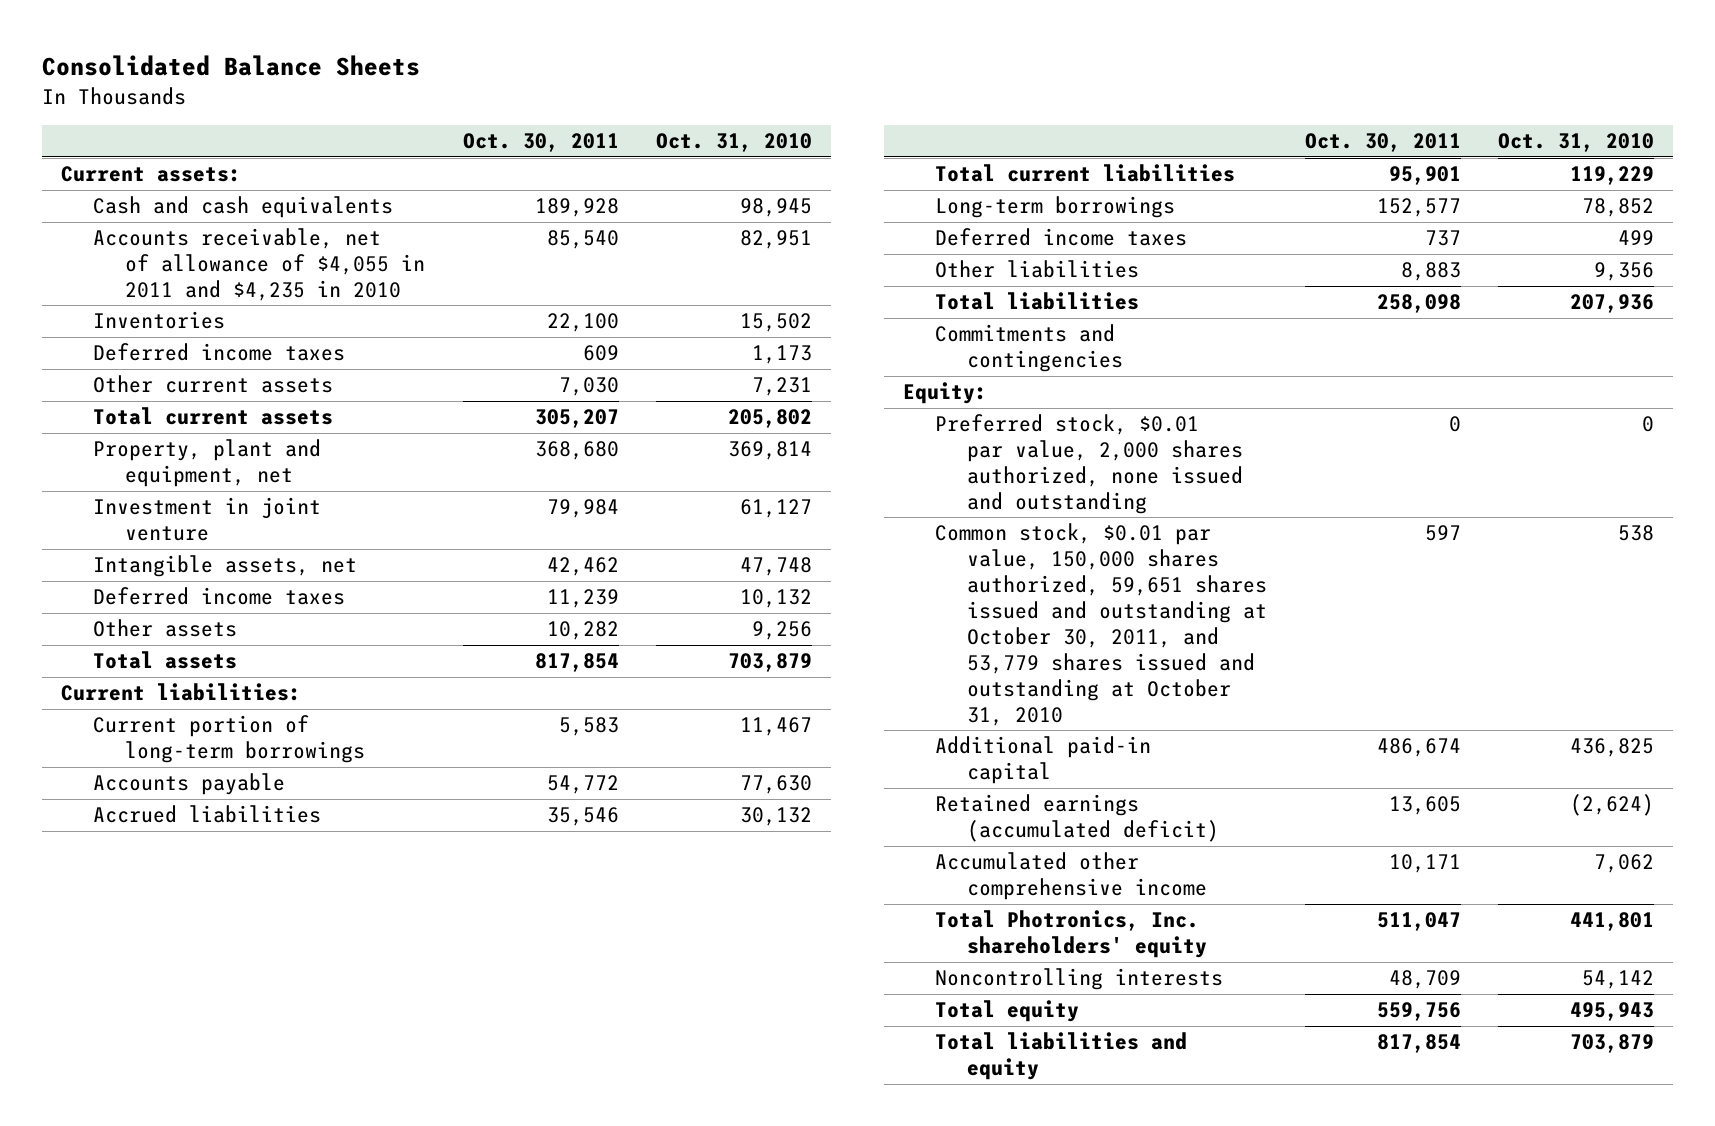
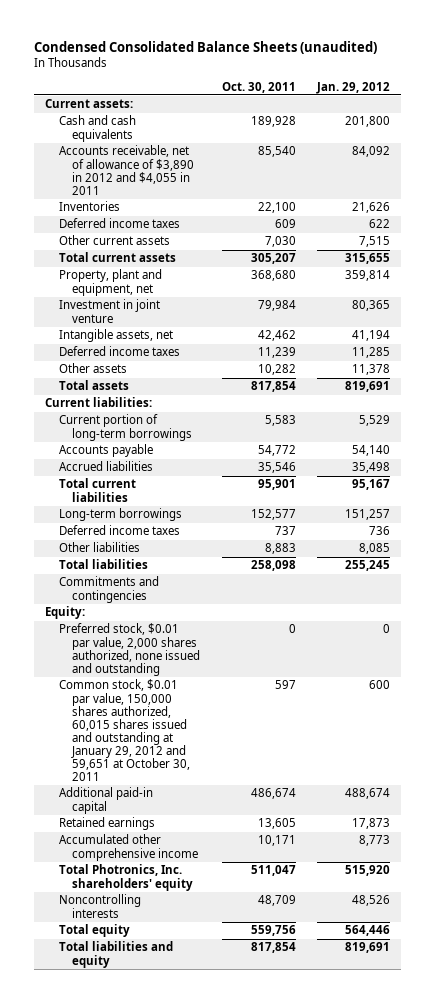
[42,55,421,77] Consolidated Balance Sheets -> [34,40,378,54] Condensed Consolidated Balance Sheets (unaudited)
[656,133,813,153] Oct. 31, 2010 -> none
none -> [316,81,391,94] Jan. 29, 2012
[93,228,426,302] Accounts receivable, net of allowance of $4,055 in 2011 and $4,235 in 2010 -> [58,145,195,195] Accounts receivable, net of allowance of $3,890 in 2012 and $4,055 in 2011
[935,523,1268,726] Common stock, $0.01 par value, 150,000 shares authorized, 59,651 shares issued and outstanding at October 30, 2011, and 53,779 shares issued and outstanding at October 31, 2010 -> [58,679,191,782] Common stock, $0.01 par value, 150,000 shares authorized, 60,015 shares issued and outstanding at January 29, 2012 and 59,651 at October 30, 2011
[935,794,1220,843] Retained earnings (accumulated deficit) -> [58,817,155,831] Retained earnings

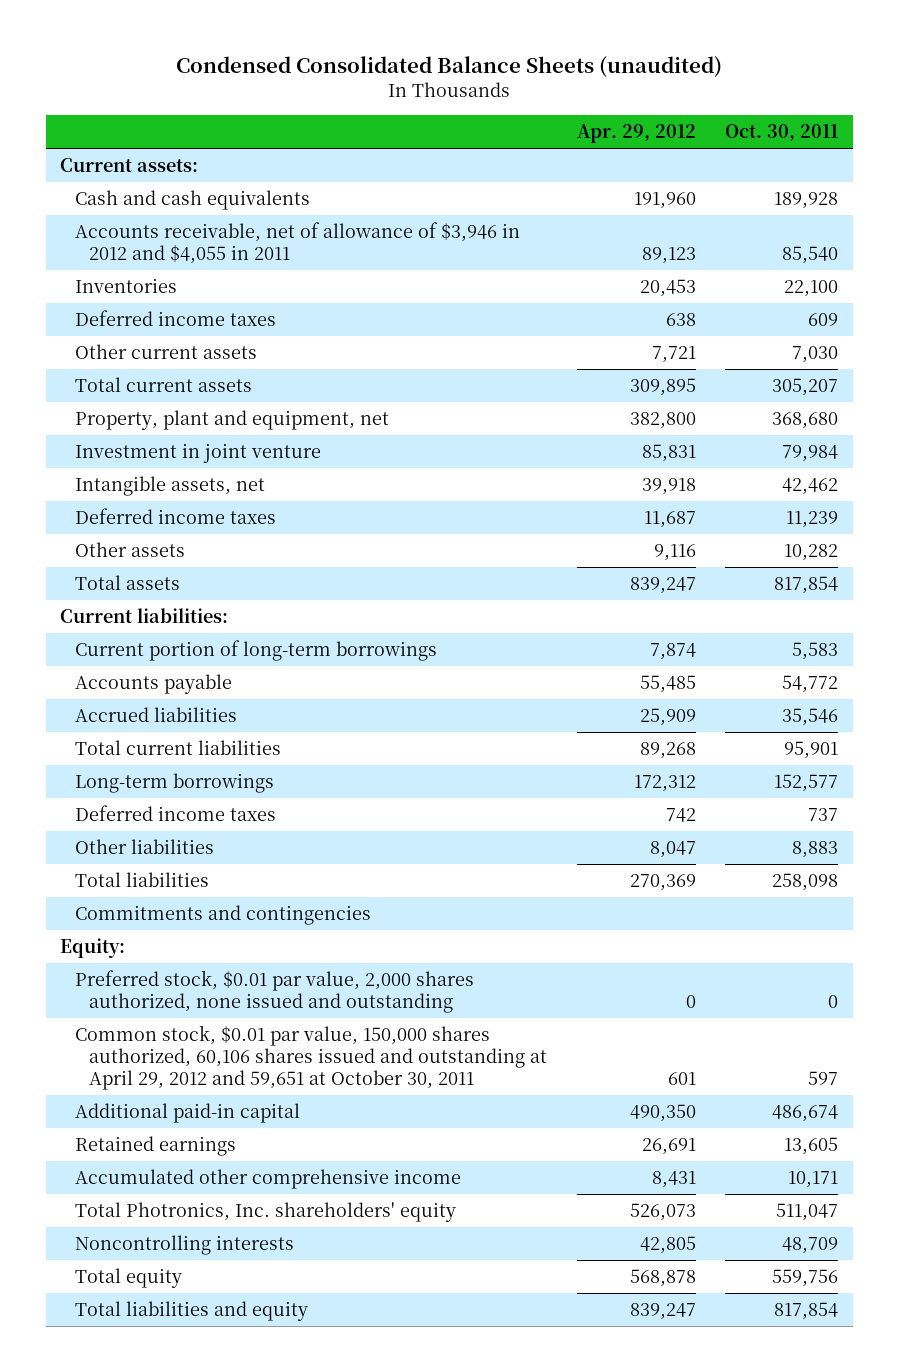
[316,81,391,94] Jan. 29, 2012 -> none
none -> [576,124,696,144] Apr. 29, 2012
[58,145,195,195] Accounts receivable, net of allowance of $3,890 in 2012 and $4,055 in 2011 -> [74,221,520,265] Accounts receivable, net of allowance of $3,946 in 2012 and $4,055 in 2011
[58,679,191,782] Common stock, $0.01 par value, 150,000 shares authorized, 60,015 shares issued and outstanding at January 29, 2012 and 59,651 at October 30, 2011 -> [74,1024,548,1091] Common stock, $0.01 par value, 150,000 shares authorized, 60,106 shares issued and outstanding at April 29, 2012 and 59,651 at October 30, 2011

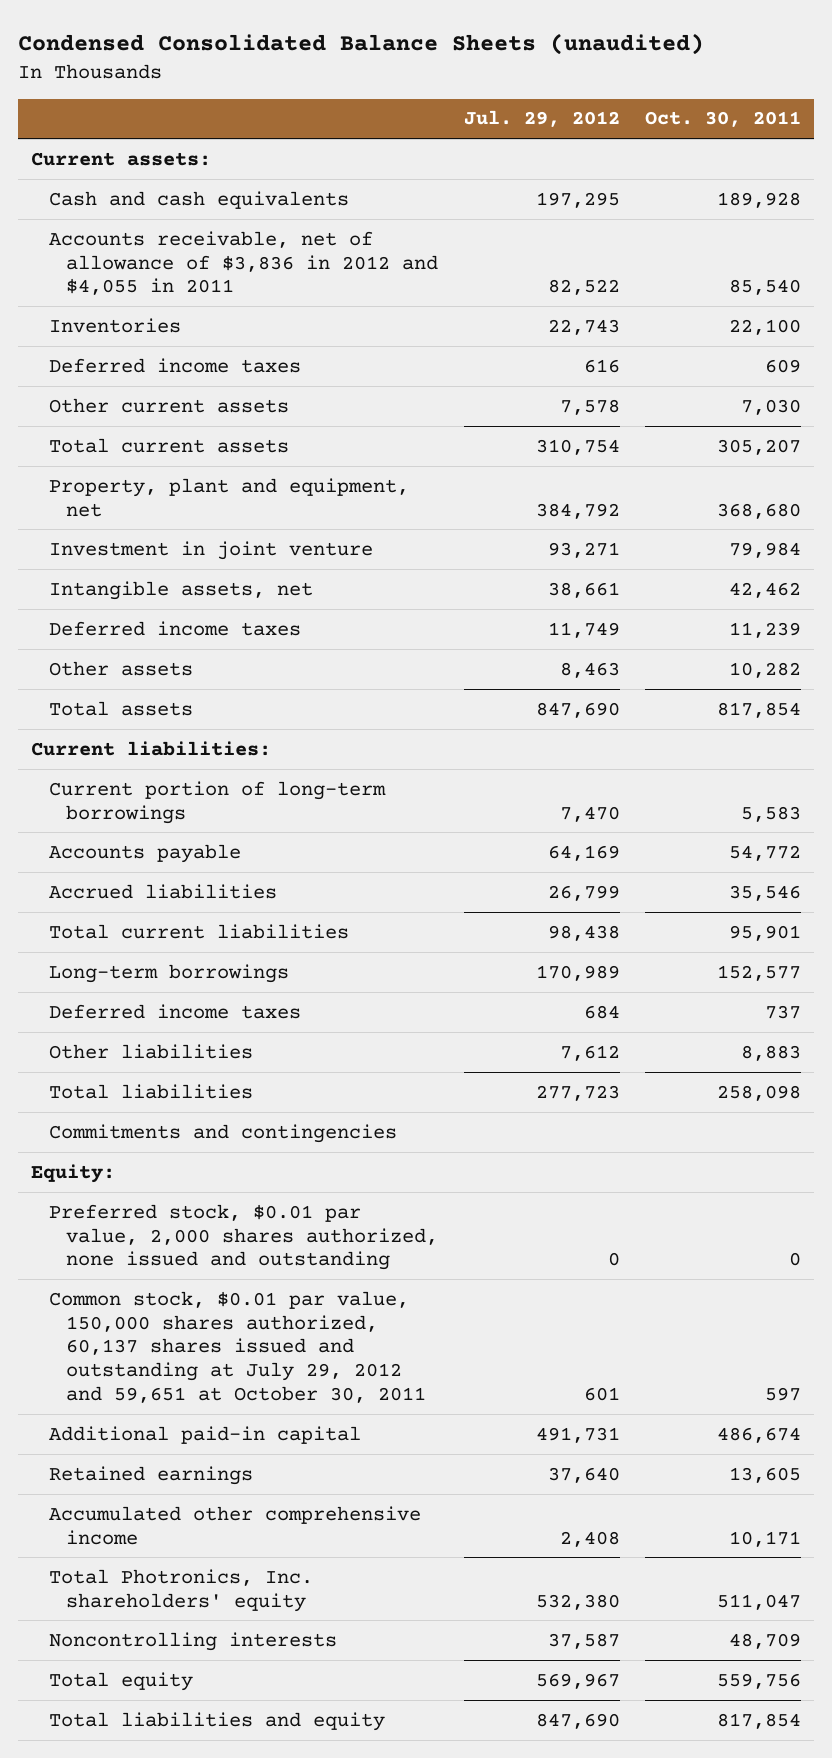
[576,124,696,144] Apr. 29, 2012 -> none
none -> [463,110,620,128] Jul. 29, 2012
[74,221,520,265] Accounts receivable, net of allowance of $3,946 in 2012 and $4,055 in 2011 -> [48,230,438,296] Accounts receivable, net of allowance of $3,836 in 2012 and $4,055 in 2011
[74,1024,548,1091] Common stock, $0.01 par value, 150,000 shares authorized, 60,106 shares issued and outstanding at April 29, 2012 and 59,651 at October 30, 2011 -> [48,1290,426,1404] Common stock, $0.01 par value, 150,000 shares authorized, 60,137 shares issued and outstanding at July 29, 2012 and 59,651 at October 30, 2011

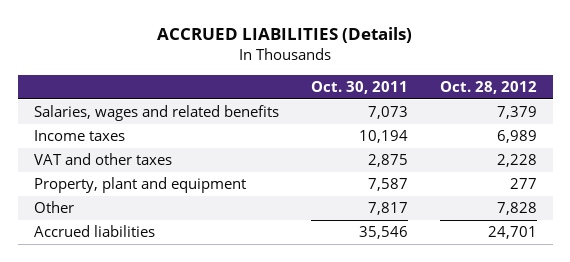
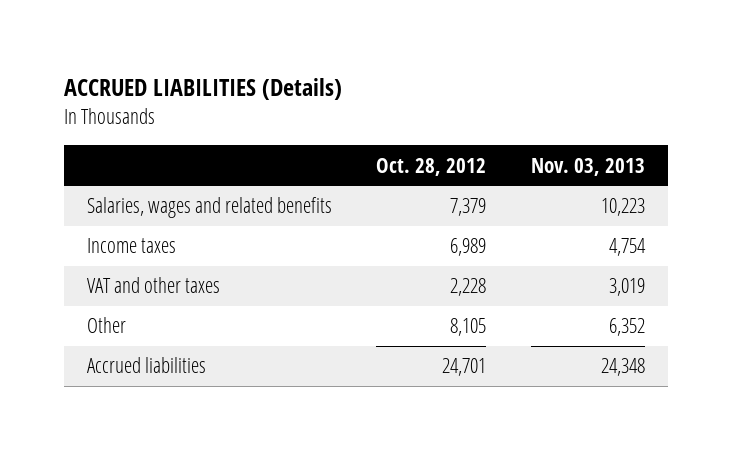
[310,81,408,95] Oct. 30, 2011 -> none
none -> [531,157,646,176] Nov. 03, 2013
[33,177,246,194] Property, plant and equipment -> none
[496,202,537,216] 7,828 -> [450,318,487,337] 8,105

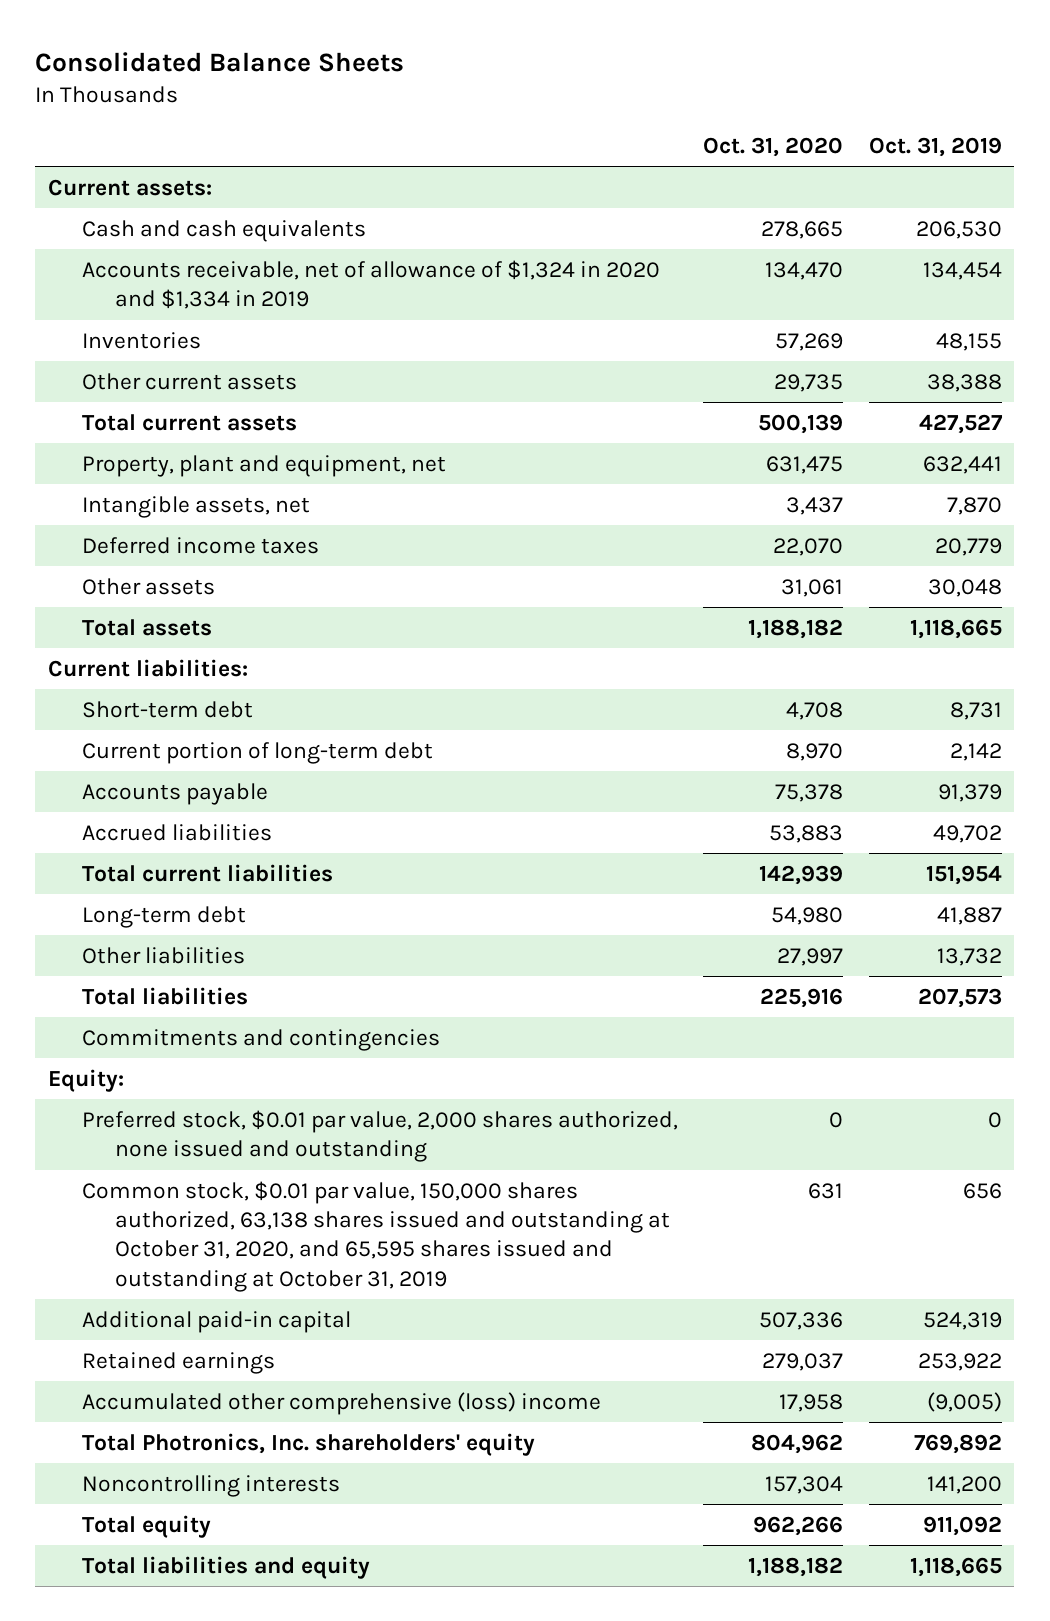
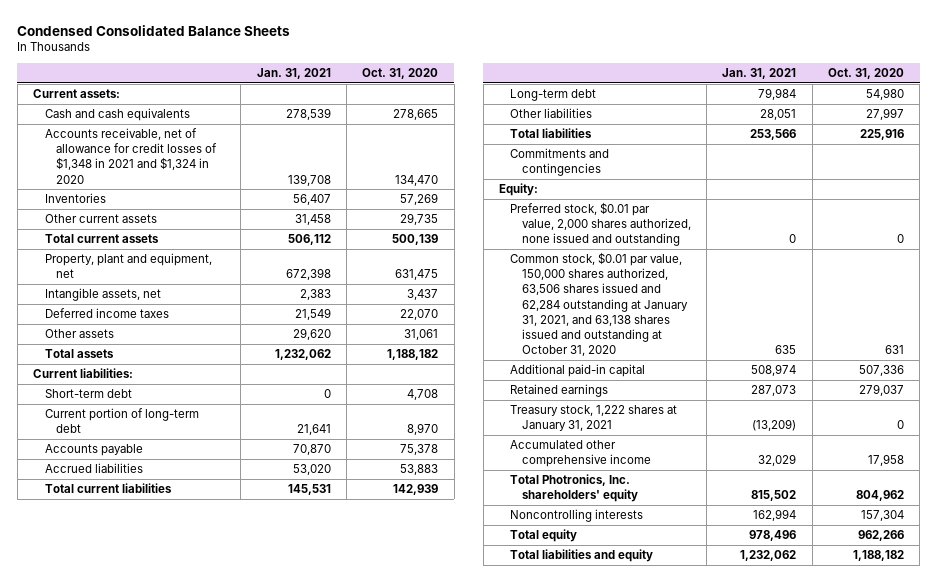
[35,51,405,72] Consolidated Balance Sheets -> [17,24,291,36] Condensed Consolidated Balance Sheets
[868,136,1002,157] Oct. 31, 2019 -> none
none -> [256,68,331,80] Jan. 31, 2021
[81,259,660,310] Accounts receivable, net of allowance of $1,324 in 2020 and $1,334 in 2019 -> [44,128,217,184] Accounts receivable, net of allowance for credit losses of $1,348 in 2021 and $1,324 in 2020
[81,1180,671,1292] Common stock, $0.01 par value, 150,000 shares authorized, 63,138 shares issued and outstanding at October 31, 2020, and 65,595 shares issued and outstanding at October 31, 2019 -> [510,252,688,357] Common stock, $0.01 par value, 150,000 shares authorized, 63,506 shares issued and 62,284 outstanding at January 31, 2021, and 63,138 shares issued and outstanding at October 31, 2020
none -> [510,405,678,432] Treasury stock, 1,222 shares at January 31, 2021
[81,1391,601,1415] Accumulated other comprehensive (loss) income -> [510,440,651,468] Accumulated other comprehensive income

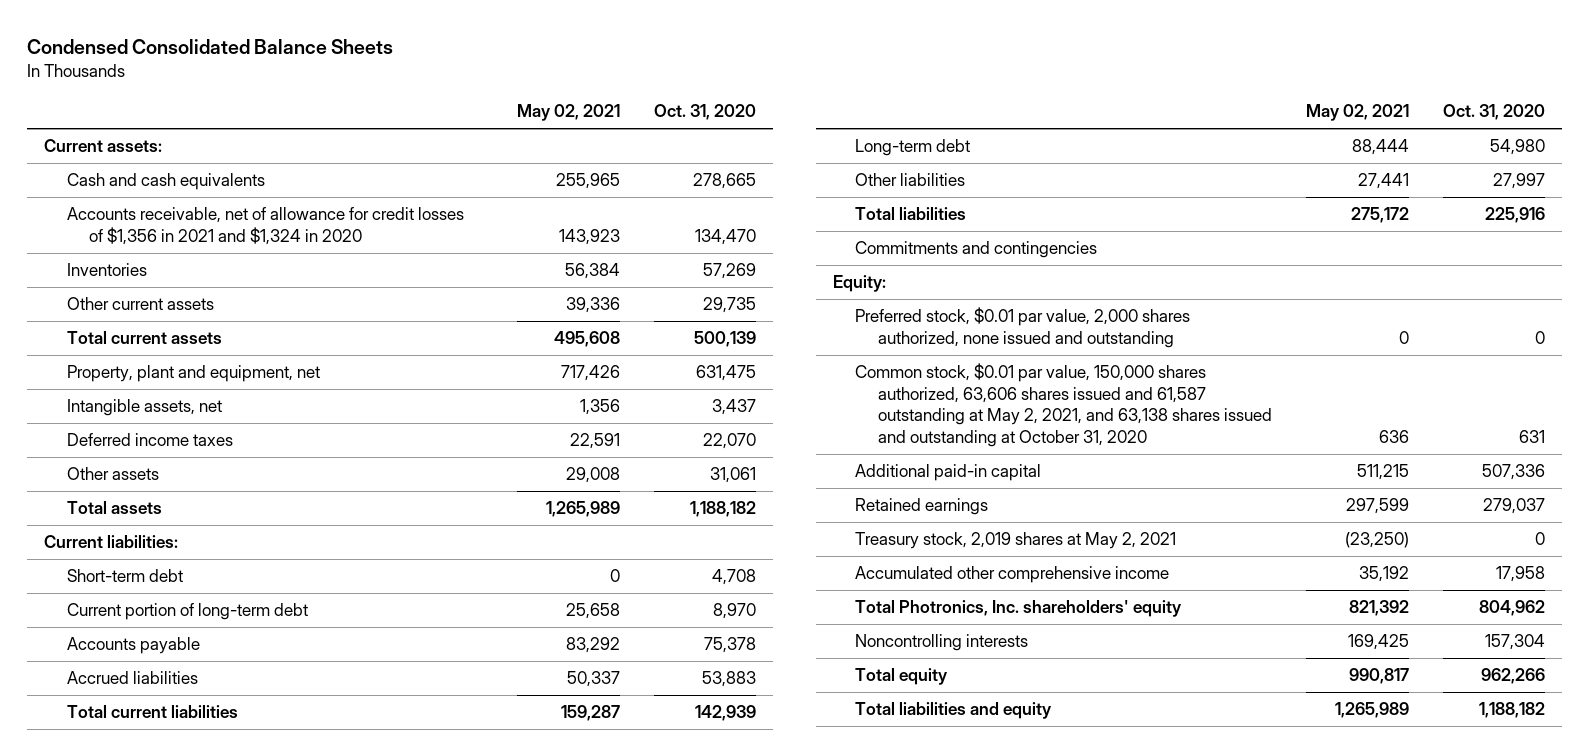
[256,68,331,80] Jan. 31, 2021 -> none
none -> [517,104,621,122] May 02, 2021
[44,128,217,184] Accounts receivable, net of allowance for credit losses of $1,348 in 2021 and $1,324 in 2020 -> [66,207,464,245] Accounts receivable, net of allowance for credit losses of $1,356 in 2021 and $1,324 in 2020
[510,252,688,357] Common stock, $0.01 par value, 150,000 shares authorized, 63,506 shares issued and 62,284 outstanding at January 31, 2021, and 63,138 shares issued and outstanding at October 31, 2020 -> [855,363,1272,448] Common stock, $0.01 par value, 150,000 shares authorized, 63,606 shares issued and 61,587 outstanding at May 2, 2021, and 63,138 shares issued and outstanding at October 31, 2020
[510,405,678,432] Treasury stock, 1,222 shares at January 31, 2021 -> [855,532,1177,550] Treasury stock, 2,019 shares at May 2, 2021

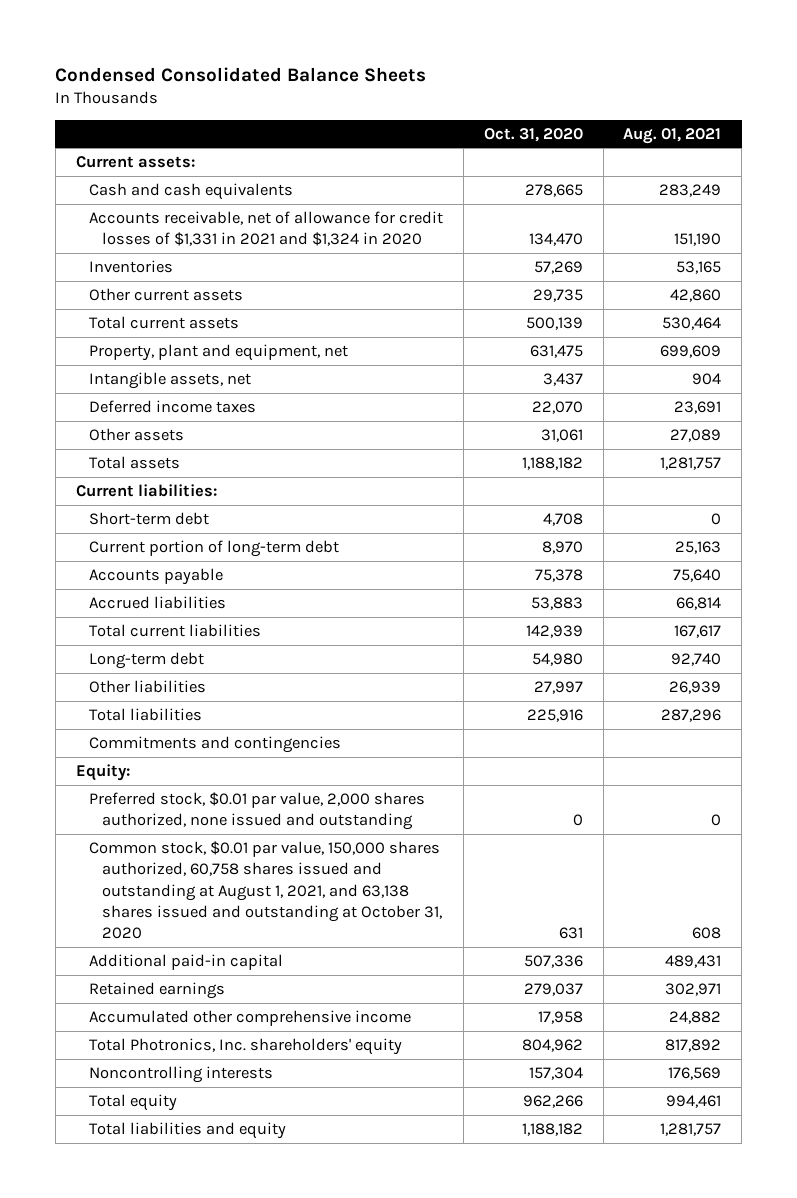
[517,104,621,122] May 02, 2021 -> none
none -> [623,127,722,144] Aug. 01, 2021
[66,207,464,245] Accounts receivable, net of allowance for credit losses of $1,356 in 2021 and $1,324 in 2020 -> [88,211,443,247] Accounts receivable, net of allowance for credit losses of $1,331 in 2021 and $1,324 in 2020
[855,363,1272,448] Common stock, $0.01 par value, 150,000 shares authorized, 63,606 shares issued and 61,587 outstanding at May 2, 2021, and 63,138 shares issued and outstanding at October 31, 2020 -> [88,841,442,940] Common stock, $0.01 par value, 150,000 shares authorized, 60,758 shares issued and outstanding at August 1, 2021, and 63,138 shares issued and outstanding at October 31, 2020
[855,532,1177,550] Treasury stock, 2,019 shares at May 2, 2021 -> none

